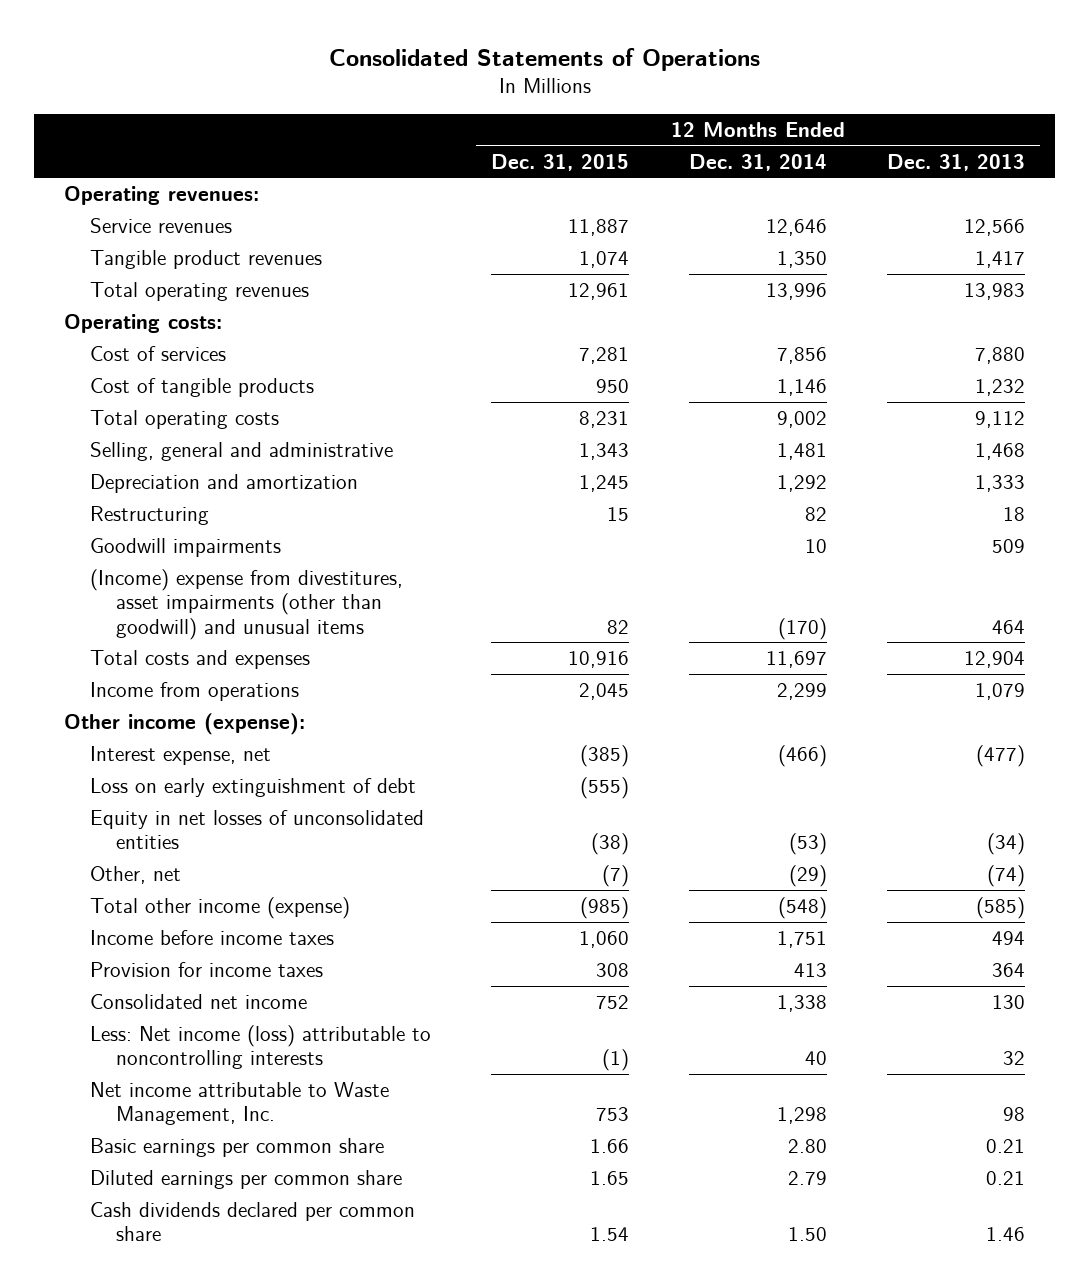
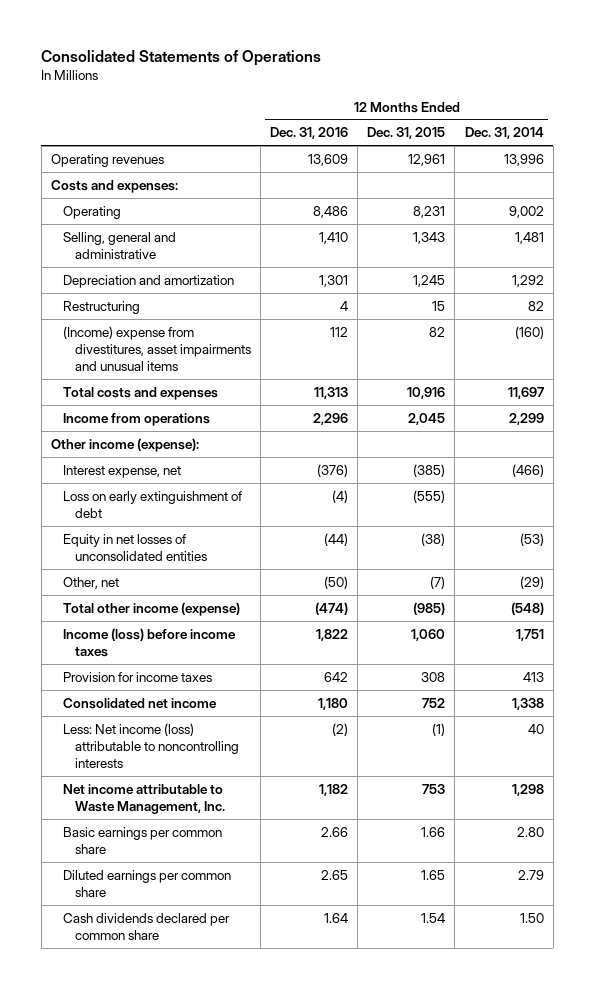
[887,153,1026,171] Dec. 31, 2013 -> none
none -> [270,127,349,140] Dec. 31, 2016
[64,186,260,206] Operating revenues: -> none
[90,218,233,234] Service revenues -> none
[90,250,323,270] Tangible product revenues -> none
[64,314,223,334] Operating costs: -> none
[90,346,227,362] Cost of services -> none
[90,378,315,398] Cost of tangible products -> none
[90,282,310,302] Total operating revenues -> [50,153,164,167] Operating revenues
none -> [50,179,178,193] Costs and expenses:
[90,410,280,430] Total operating costs -> [62,205,121,219] Operating
[90,538,282,558] Goodwill impairments -> none
[90,569,404,640] (Income) expense from divestitures, asset impairments (other than goodwill) and unusual items -> [62,325,251,372] (Income) expense from divestitures, asset impairments and unusual items
[778,617,828,640] (170) -> [514,325,544,339] (160)
[90,930,335,946] Income before income taxes -> [62,627,236,658] Income (loss) before income taxes

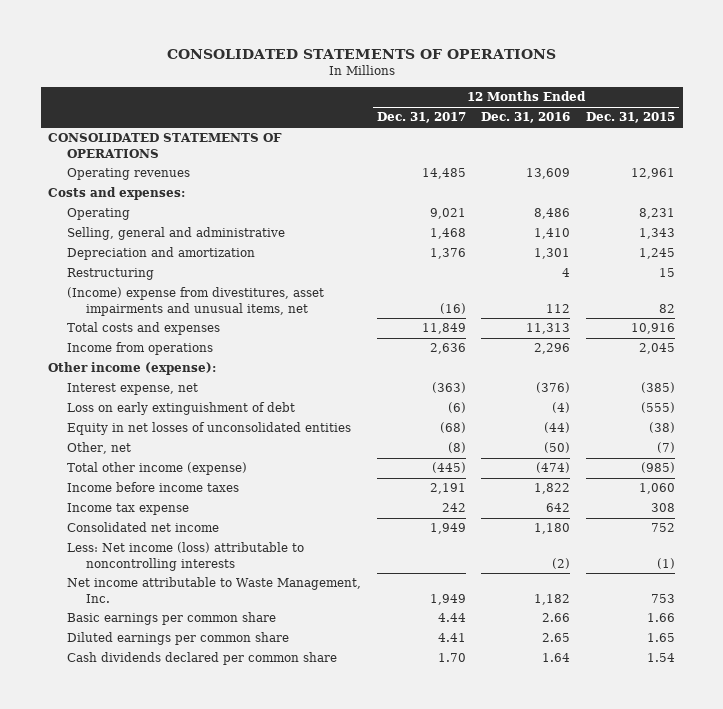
[41,50,322,67] Consolidated Statements of Operations -> [166,49,556,60] CONSOLIDATED STATEMENTS OF OPERATIONS
[464,127,544,140] Dec. 31, 2014 -> none
none -> [376,112,466,124] Dec. 31, 2017
none -> [48,133,283,158] CONSOLIDATED STATEMENTS OF OPERATIONS
[62,325,251,372] (Income) expense from divestitures, asset impairments and unusual items -> [67,287,325,316] (Income) expense from divestitures, asset impairments and unusual items, net
[62,627,236,658] Income (loss) before income taxes -> [67,482,240,493] Income before income taxes
[62,671,212,682] Provision for income taxes -> [67,503,190,516] Income tax expense

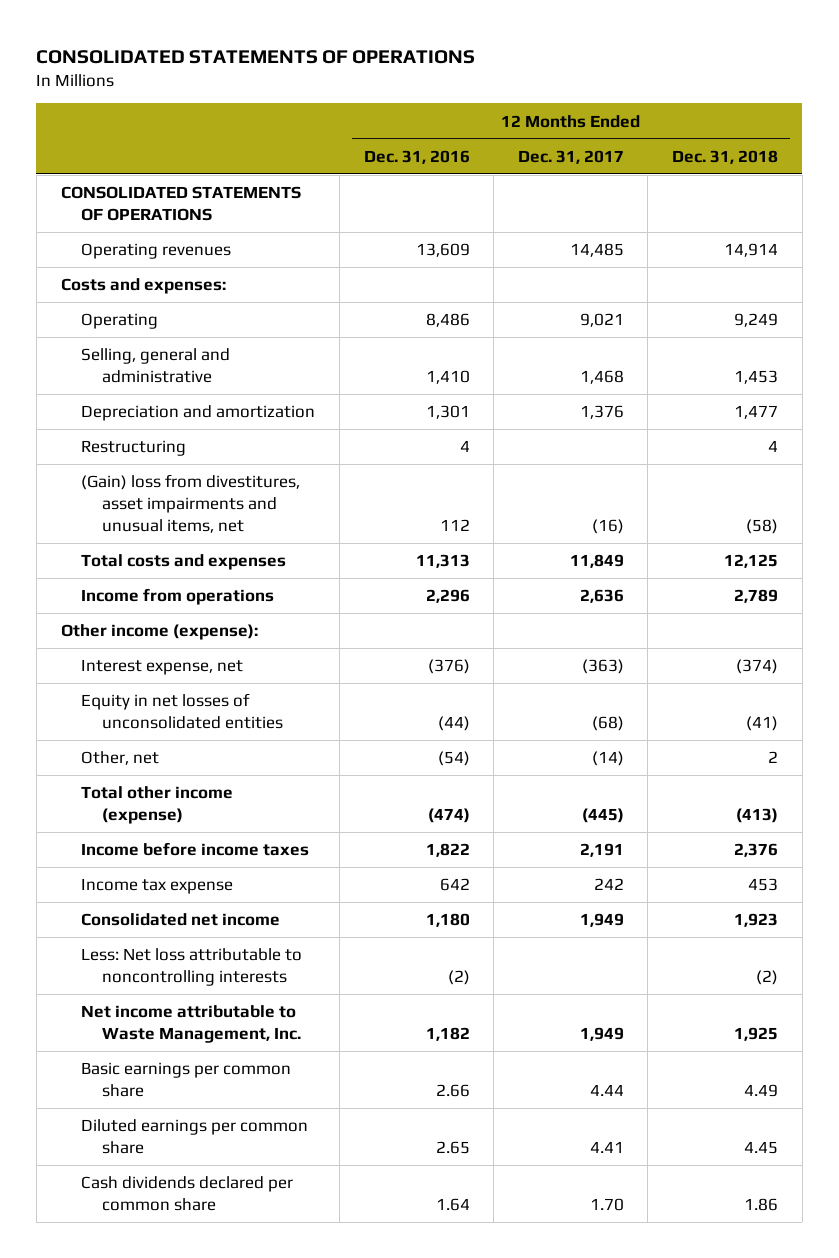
[585,112,675,124] Dec. 31, 2015 -> none
none -> [672,149,779,164] Dec. 31, 2018
[67,287,325,316] (Income) expense from divestitures, asset impairments and unusual items, net -> [81,474,301,534] (Gain) loss from divestitures, asset impairments and unusual items, net
[67,402,296,416] Loss on early extinguishment of debt -> none
[447,442,466,454] (8) -> [591,751,624,767] (14)
[544,442,571,454] (50) -> [437,751,470,767] (54)
[67,542,305,571] Less: Net income (loss) attributable to noncontrolling interests -> [81,948,303,987] Less: Net loss attributable to noncontrolling interests

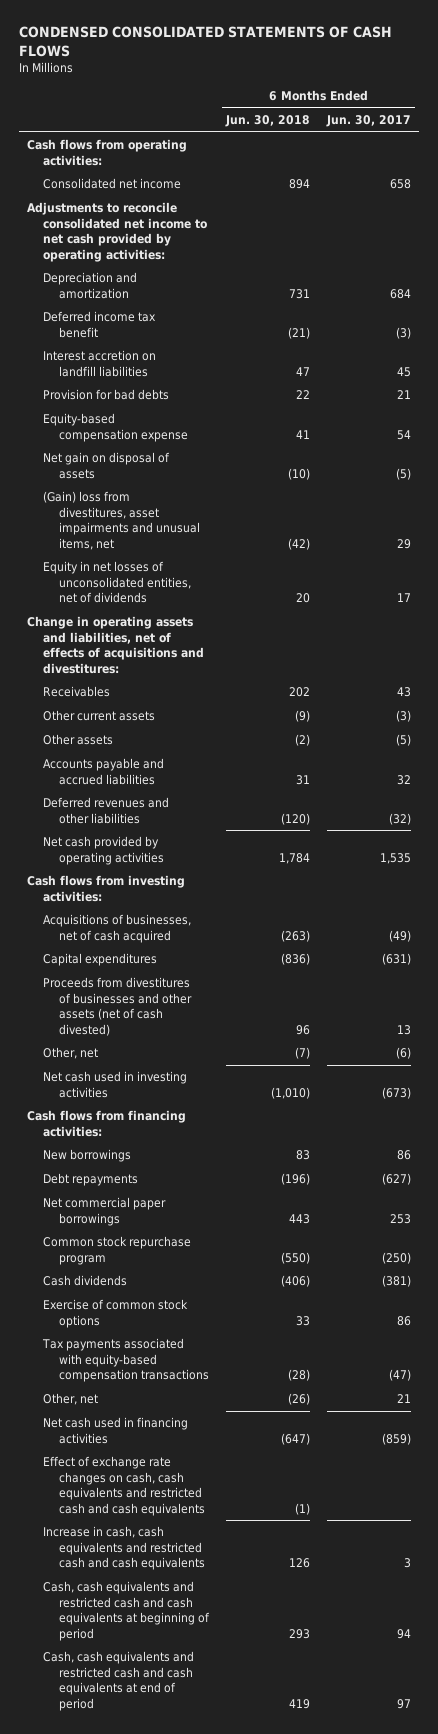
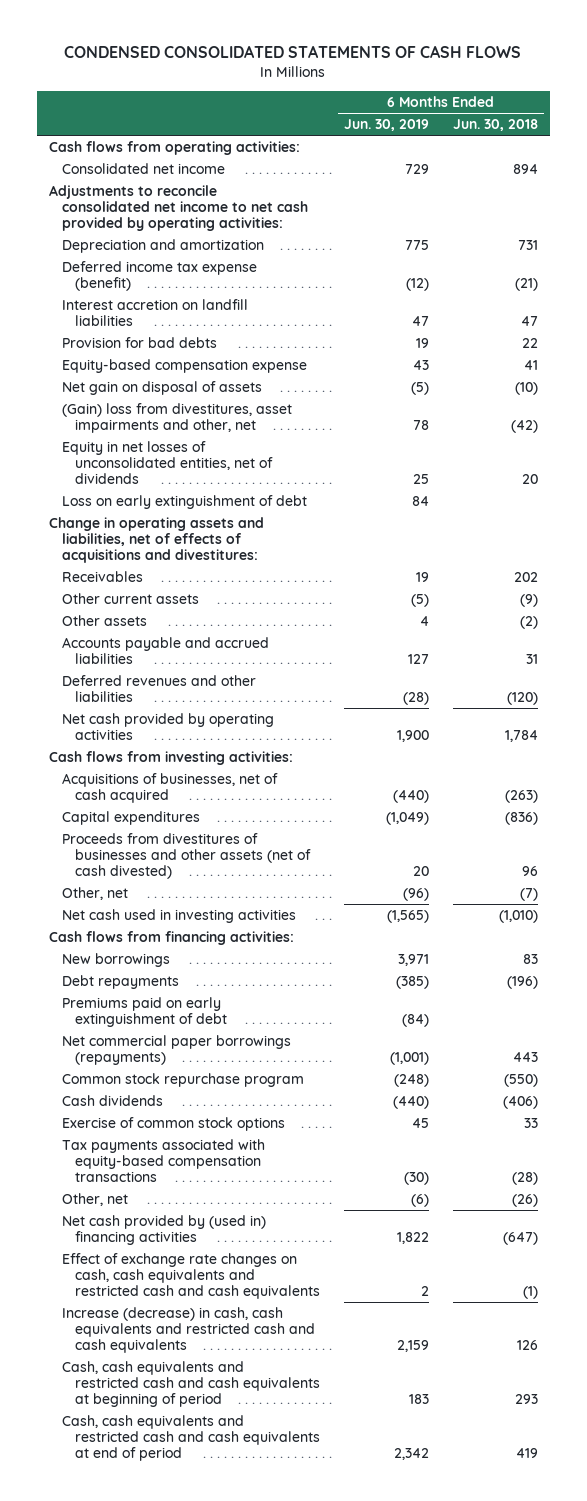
[325,114,411,127] Jun. 30, 2017 -> none
none -> [344,119,430,132] Jun. 30, 2019
[43,311,157,338] Deferred income tax benefit -> [61,260,257,292] Deferred income tax expense (benefit)
[43,491,201,550] (Gain) loss from divestitures, asset impairments and unusual items, net -> [61,402,292,434] (Gain) loss from divestitures, asset impairments and other, net
none -> [61,494,307,509] Loss on early extinguishment of debt
none -> [61,996,228,1028] Premiums paid on early extinguishment of debt
[43,1197,167,1226] Net commercial paper borrowings -> [61,1034,291,1066] Net commercial paper borrowings (repayments)
[43,1417,189,1444] Net cash used in financing activities -> [61,1214,266,1246] Net cash provided by (used in) financing activities
[43,1526,206,1571] Increase in cash, cash equivalents and restricted cash and cash equivalents -> [61,1306,316,1354] Increase (decrease) in cash, cash equivalents and restricted cash and cash equivalents

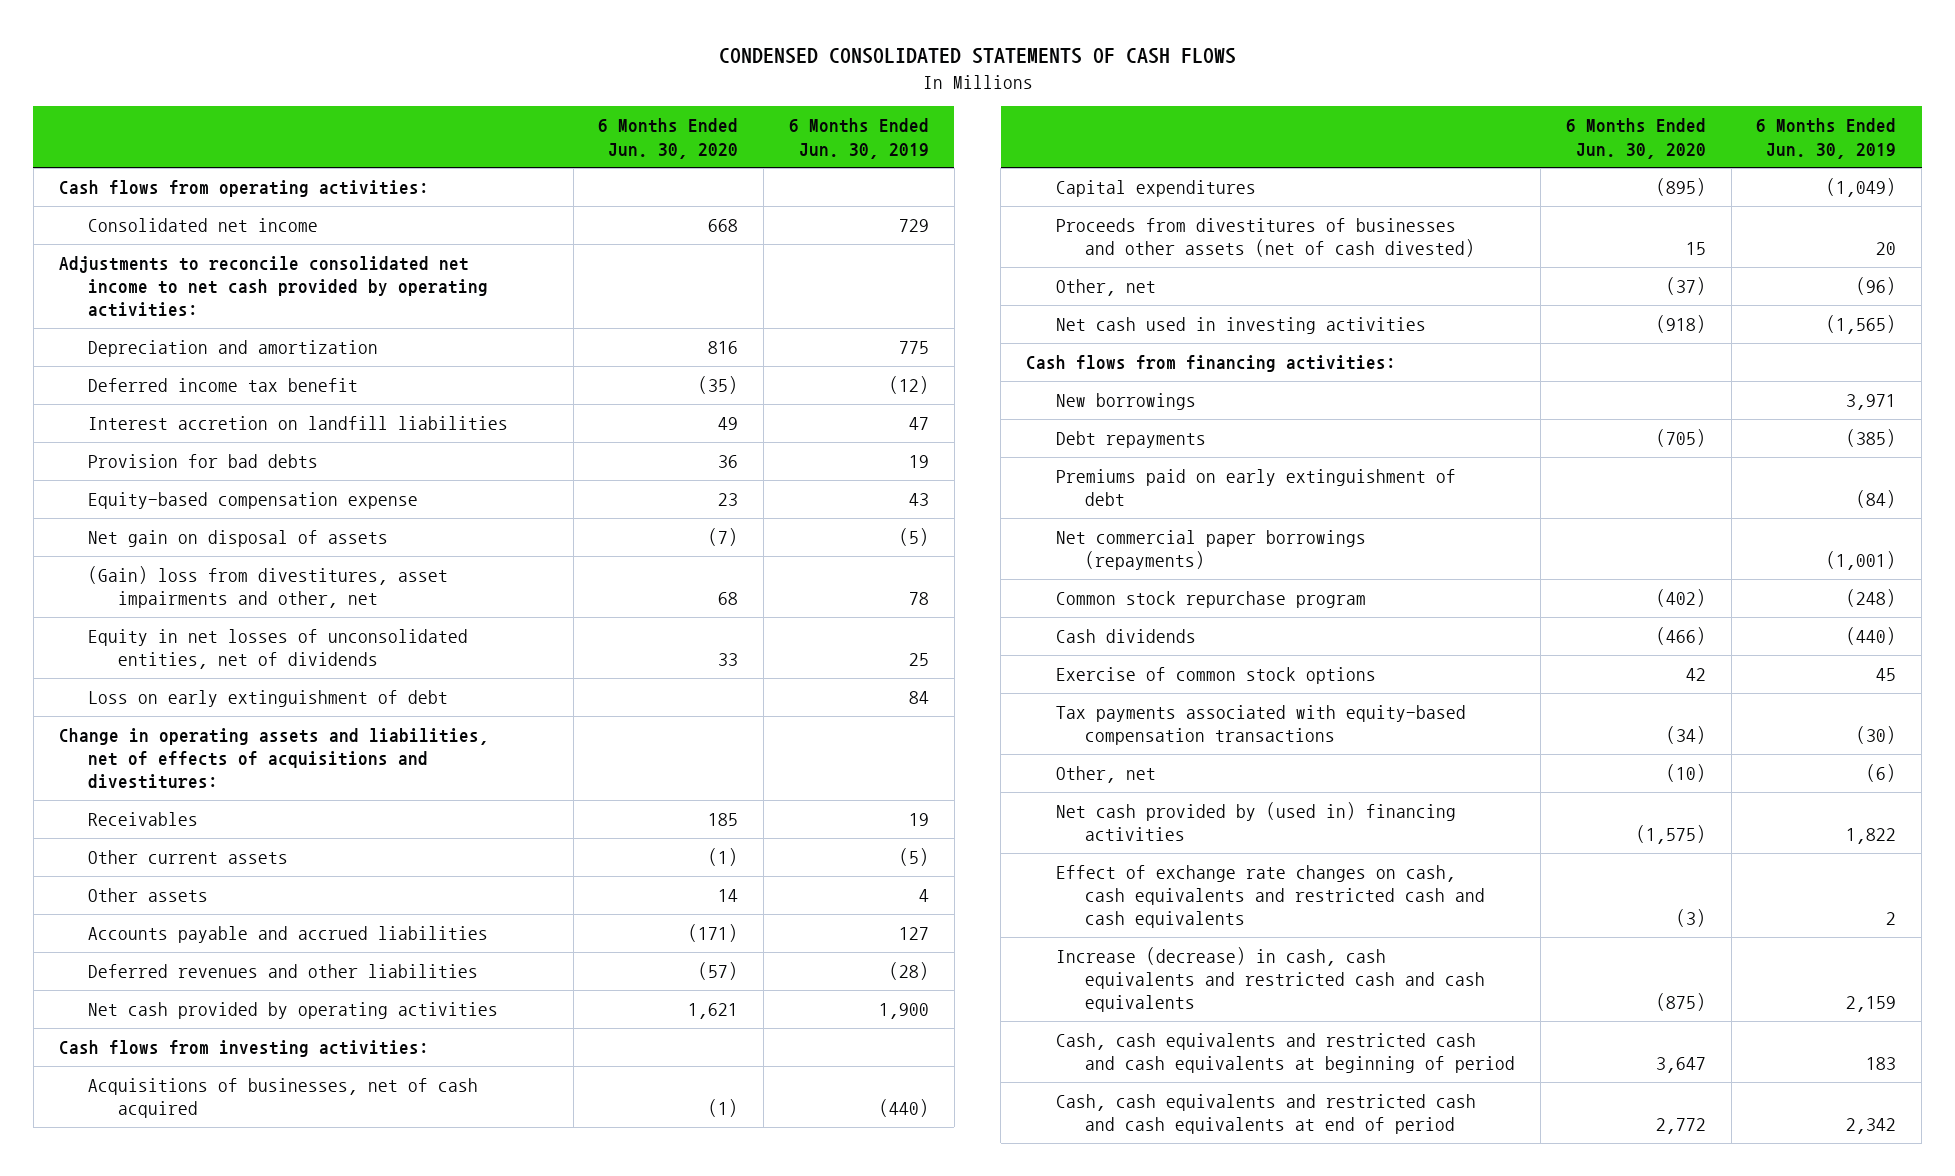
[453,119,539,132] Jun. 30, 2018 -> none
none -> [598,118,739,159] 6 Months Ended Jun. 30, 2020
[61,260,257,292] Deferred income tax expense (benefit) -> [88,377,359,392] Deferred income tax benefit

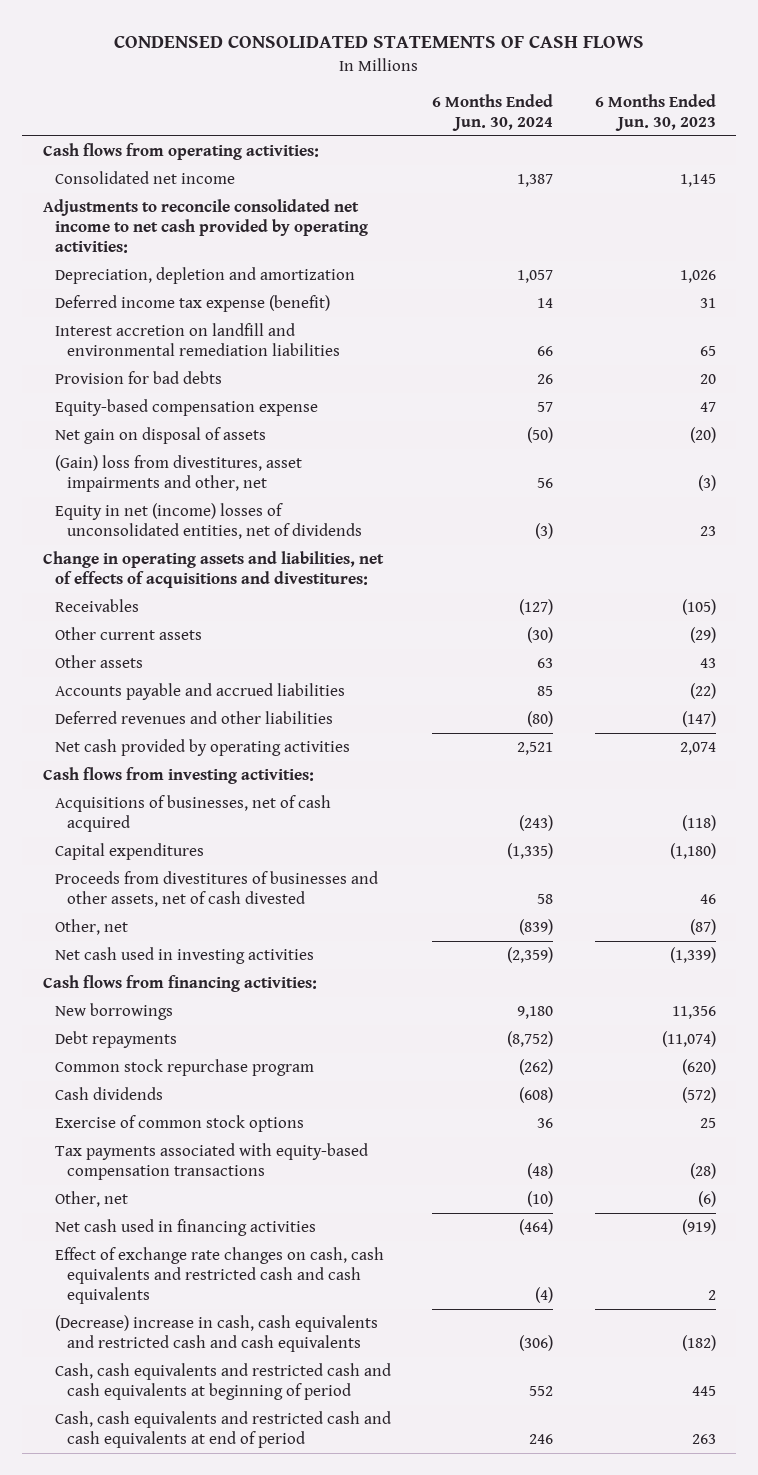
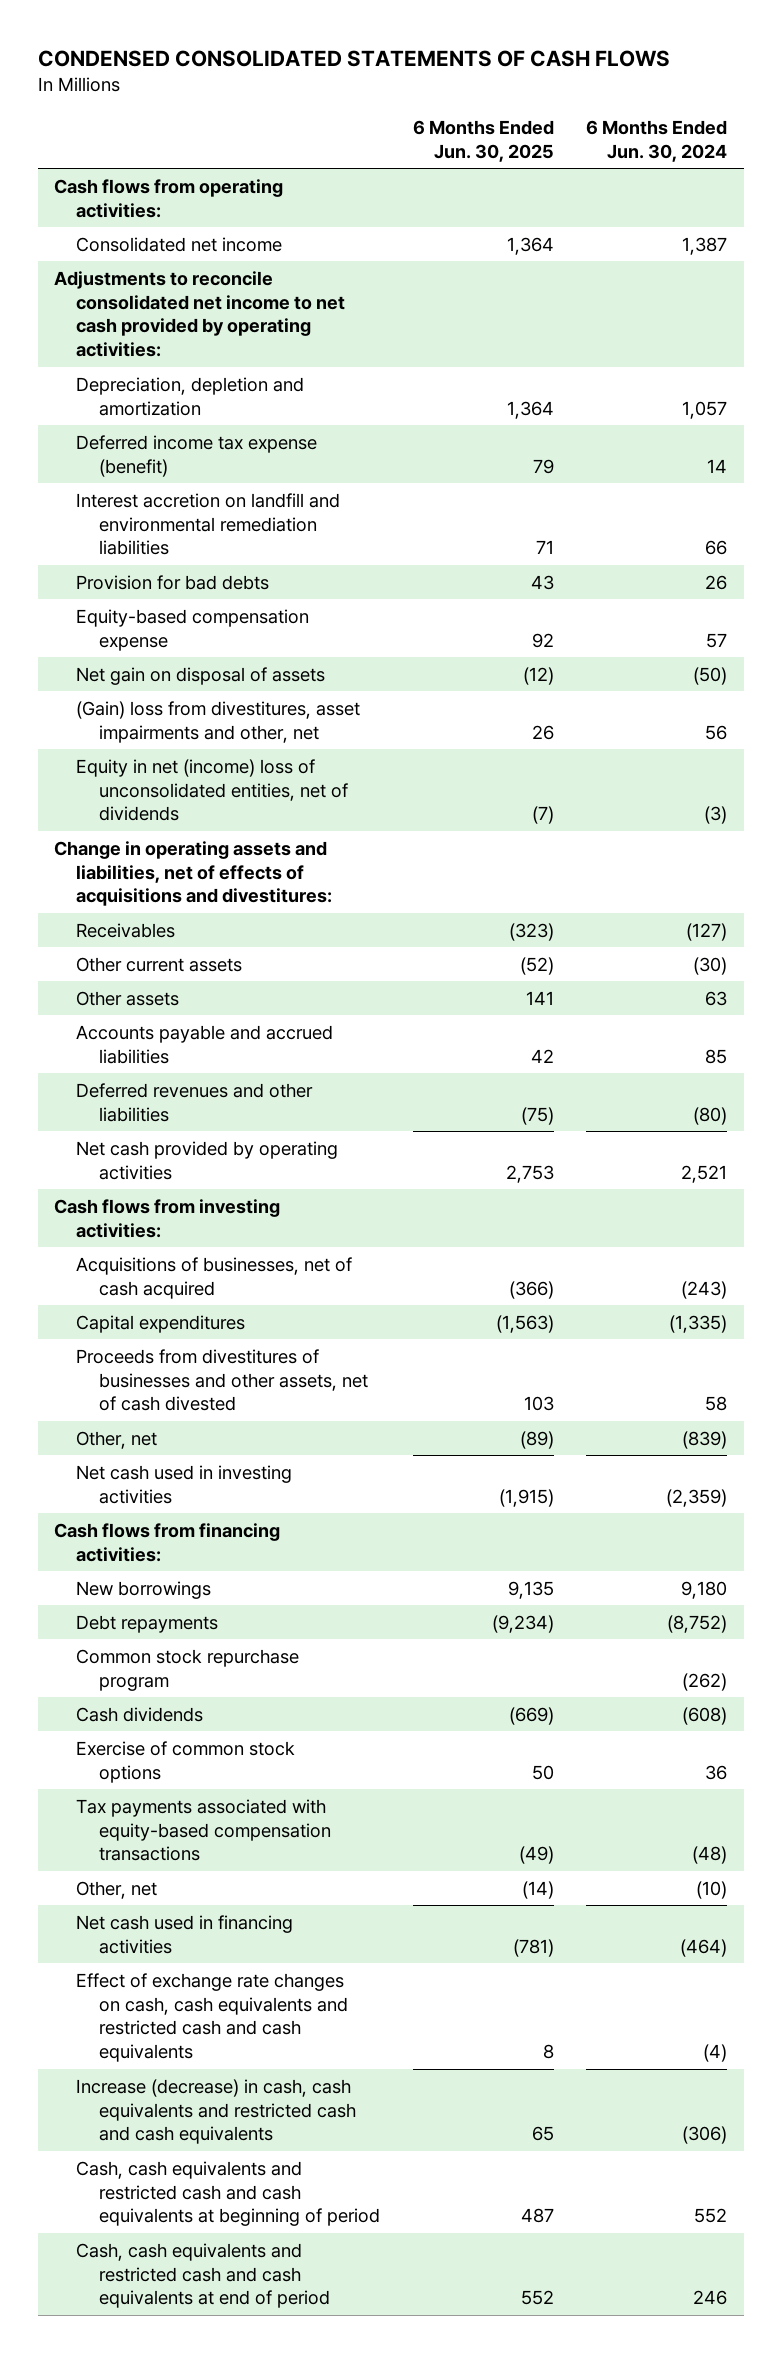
[594,94,716,132] 6 Months Ended Jun. 30, 2023 -> none
none -> [412,119,554,162] 6 Months Ended Jun. 30, 2025
[55,503,363,540] Equity in net (income) losses of unconsolidated entities, net of dividends -> [76,758,349,822] Equity in net (income) loss of unconsolidated entities, net of dividends
[55,1315,379,1353] (Decrease) increase in cash, cash equivalents and restricted cash and cash equivalents -> [76,2078,357,2145] Increase (decrease) in cash, cash equivalents and restricted cash and cash equivalents

